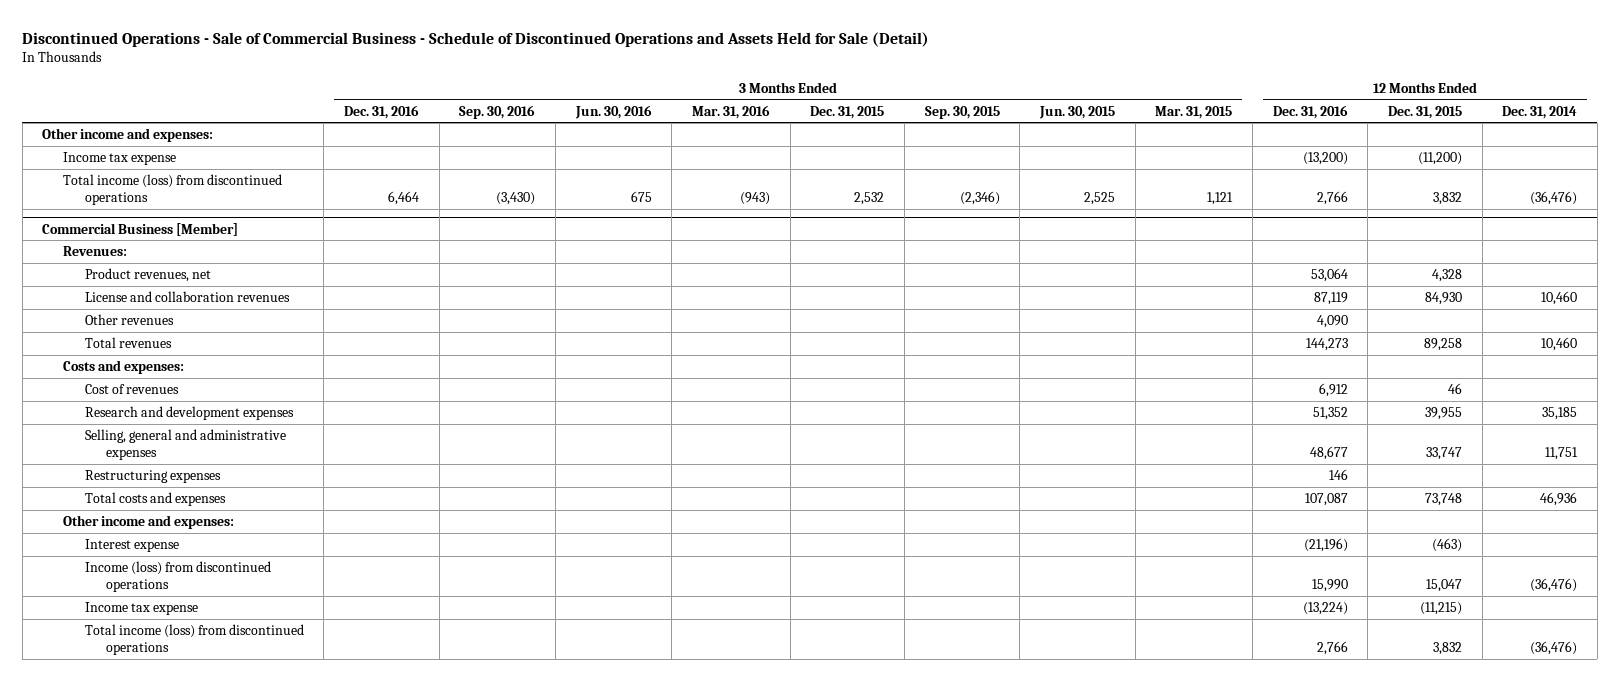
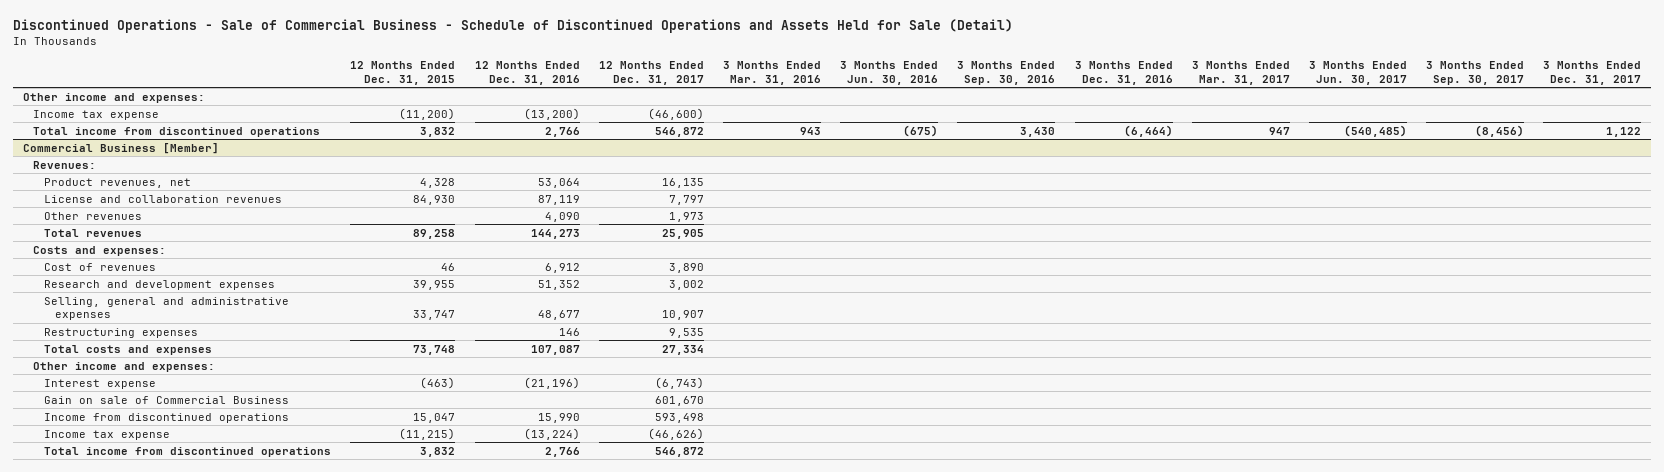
[810,105,885,119] Dec. 31, 2015 -> none
[924,105,1000,119] Sep. 30, 2015 -> none
[1039,105,1116,119] Jun. 30, 2015 -> none
[1155,105,1233,119] Mar. 31, 2015 -> none
[1502,105,1578,119] Dec. 31, 2014 -> none
none -> [598,61,704,85] 12 Months Ended Dec. 31, 2017
none -> [1191,61,1290,85] 3 Months Ended Mar. 31, 2017
none -> [1309,61,1408,85] 3 Months Ended Jun. 30, 2017
none -> [1426,61,1525,85] 3 Months Ended Sep. 30, 2017
none -> [1543,61,1642,85] 3 Months Ended Dec. 31, 2017
[63,174,283,205] Total income (loss) from discontinued operations -> [33,126,321,137] Total income from discontinued operations
[388,190,420,205] 6,464 -> [1123,124,1173,137] (6,464)
[496,191,536,205] (3,430) -> [1020,126,1056,137] 3,430
[630,190,652,202] 675 -> [903,124,939,137] (675)
[740,191,771,205] (943) -> [800,126,822,135] 943
none -> [44,395,290,404] Gain on sale of Commercial Business
[84,561,271,592] Income (loss) from discontinued operations -> [44,412,290,423] Income from discontinued operations
[84,624,304,655] Total income (loss) from discontinued operations -> [44,446,332,457] Total income from discontinued operations

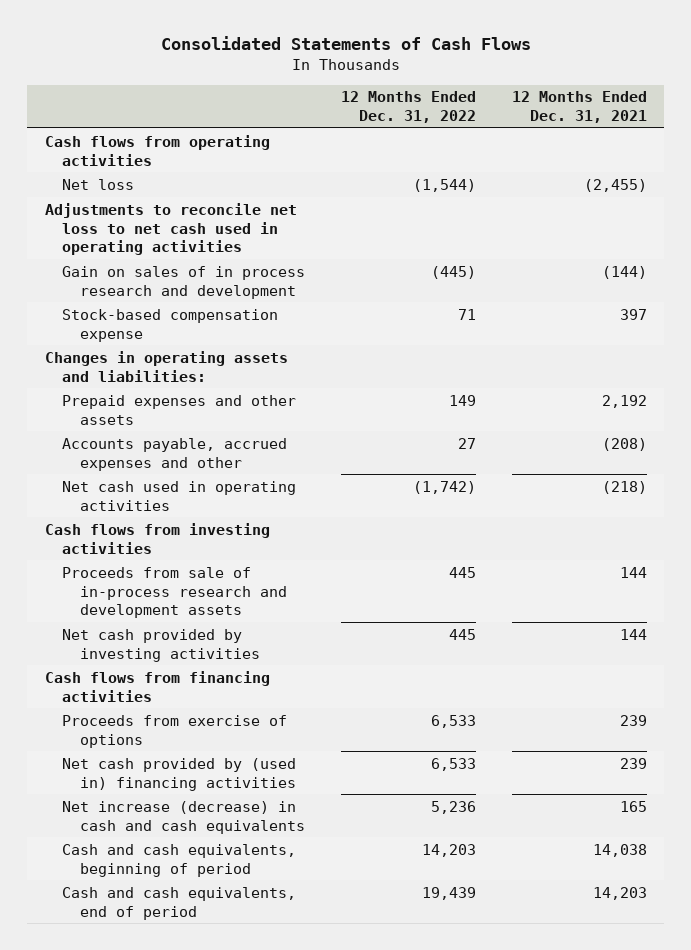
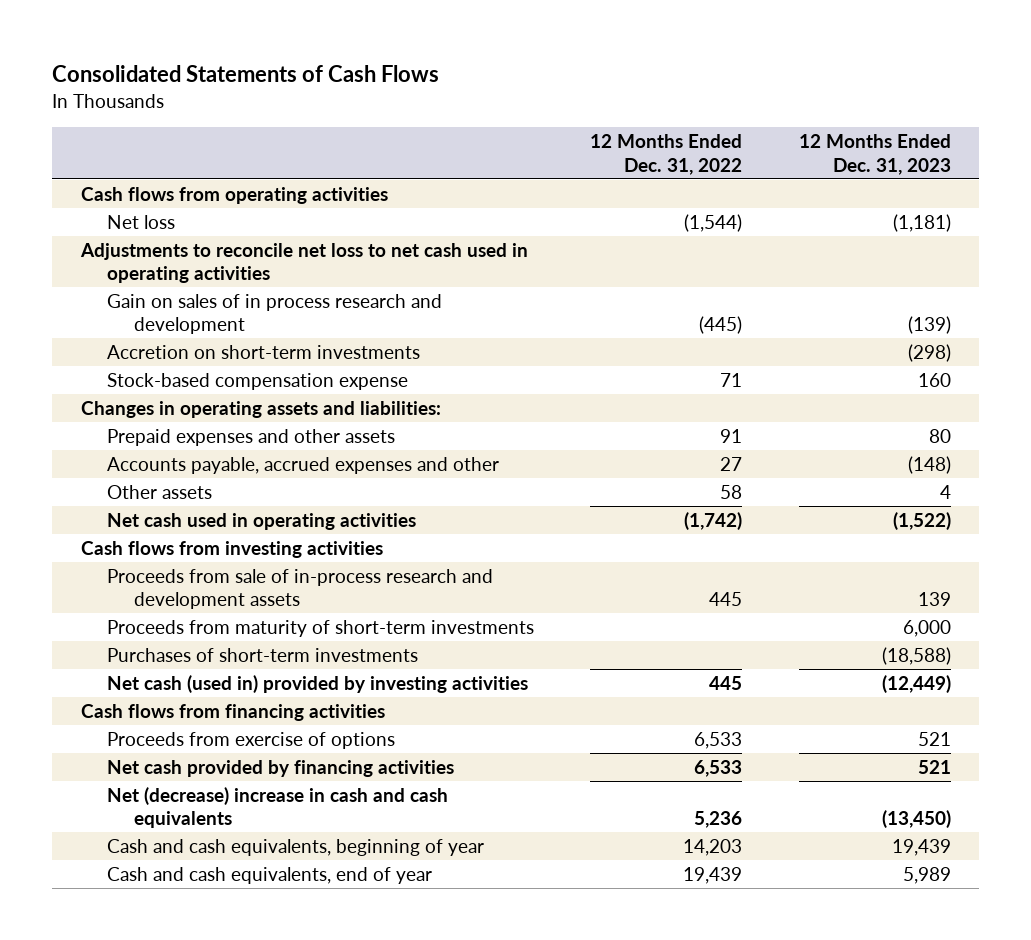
[511,91,647,124] 12 Months Ended Dec. 31, 2021 -> none
none -> [798,134,951,175] 12 Months Ended Dec. 31, 2023
none -> [107,345,421,360] Accretion on short-term investments
[448,394,476,406] 149 -> [720,429,743,444] 91
none -> [107,485,213,500] Other assets
none -> [107,620,535,638] Proceeds from maturity of short-term investments
none -> [107,648,419,663] Purchases of short-term investments
[62,628,260,662] Net cash provided by investing activities -> [107,675,529,694] Net cash (used in) provided by investing activities
[62,757,297,791] Net cash provided by (used in) financing activities -> [107,760,455,778] Net cash provided by financing activities
[62,800,305,834] Net increase (decrease) in cash and cash equivalents -> [107,787,449,829] Net (decrease) increase in cash and cash equivalents
[62,843,297,877] Cash and cash equivalents, beginning of period -> [107,839,485,857] Cash and cash equivalents, beginning of year
[62,886,297,920] Cash and cash equivalents, end of period -> [107,867,433,885] Cash and cash equivalents, end of year

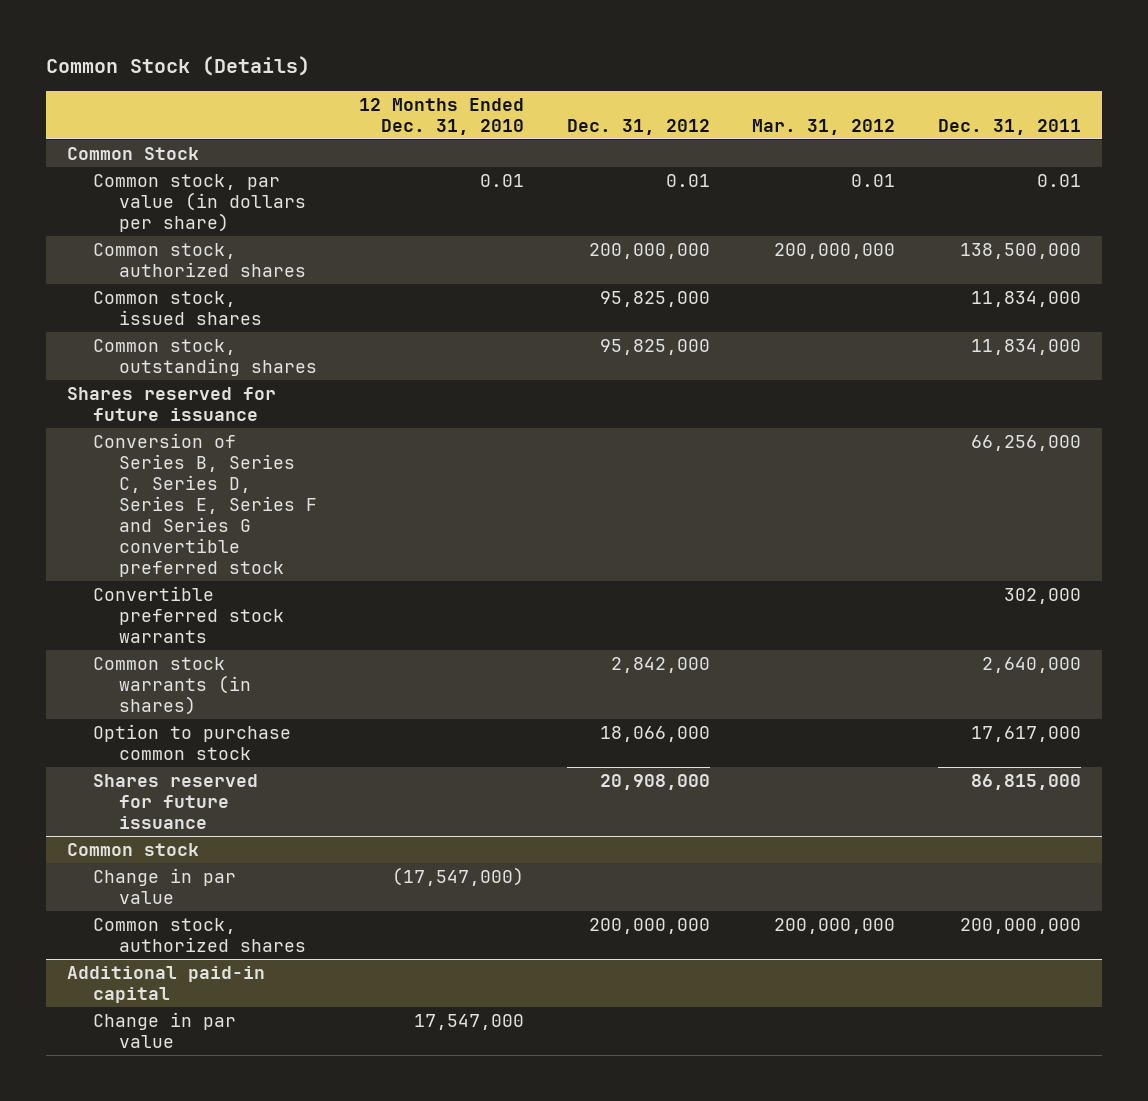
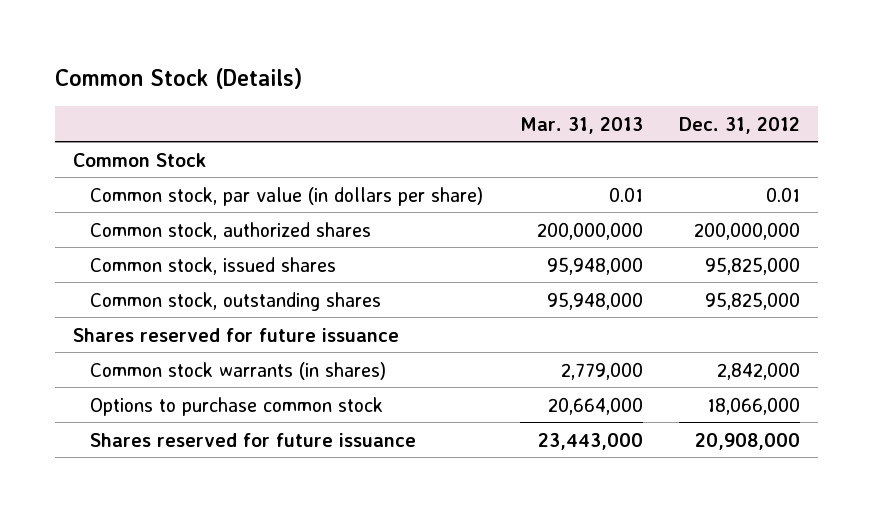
[359,97,525,135] 12 Months Ended Dec. 31, 2010 -> none
[752,118,896,135] Mar. 31, 2012 -> none
[937,118,1081,135] Dec. 31, 2011 -> none
none -> [519,116,643,134] Mar. 31, 2013
[93,432,317,577] Conversion of Series B, Series C, Series D, Series E, Series F and Series G convertible preferred stock -> none
[93,585,284,643] Convertible preferred stock warrants -> none
[93,723,292,760] Option to purchase common stock -> [90,396,384,416] Options to purchase common stock
[67,842,200,856] Common stock -> none
[93,867,237,904] Change in par value -> none
[93,917,306,952] Common stock, authorized shares -> none
[67,965,266,1003] Additional paid-in capital -> none
[93,1011,237,1048] Change in par value -> none

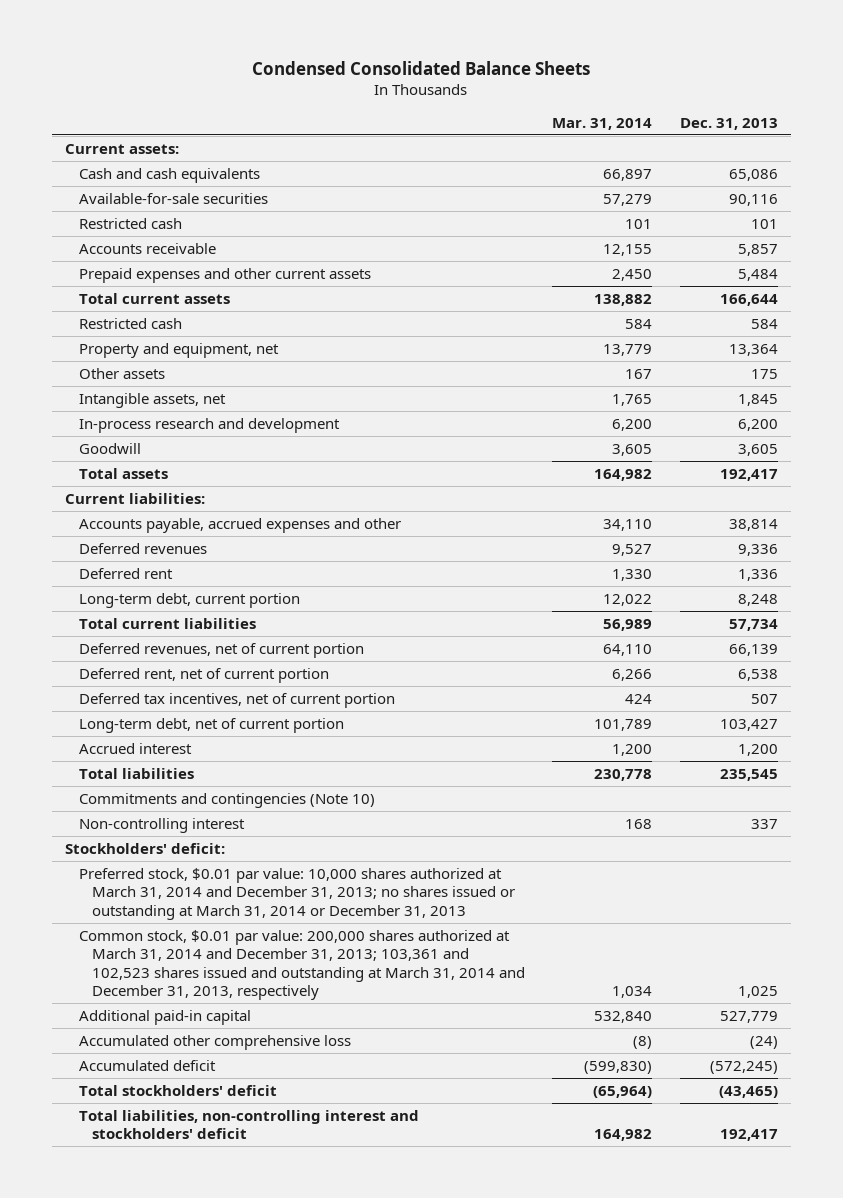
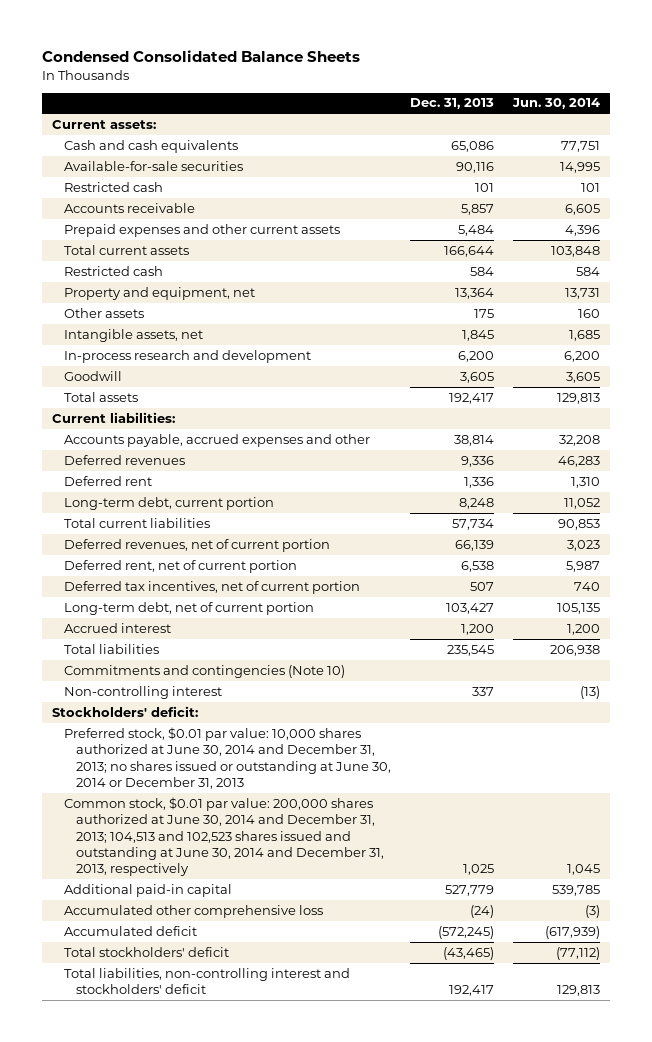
[552,117,653,130] Mar. 31, 2014 -> none
none -> [512,98,601,110] Jun. 30, 2014
[78,867,516,920] Preferred stock, $0.01 par value: 10,000 shares authorized at March 31, 2014 and December 31, 2013; no shares issued or outstanding at March 31, 2014 or December 31, 2013 -> [63,726,391,789] Preferred stock, $0.01 par value: 10,000 shares authorized at June 30, 2014 and December 31, 2013; no shares issued or outstanding at June 30, 2014 or December 31, 2013
[78,929,526,1001] Common stock, $0.01 par value: 200,000 shares authorized at March 31, 2014 and December 31, 2013; 103,361 and 102,523 shares issued and outstanding at March 31, 2014 and December 31, 2013, respectively -> [63,796,384,877] Common stock, $0.01 par value: 200,000 shares authorized at June 30, 2014 and December 31, 2013; 104,513 and 102,523 shares issued and outstanding at June 30, 2014 and December 31, 2013, respectively

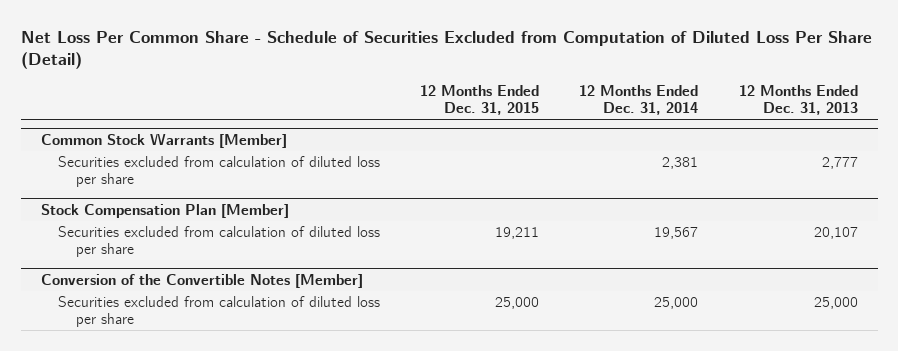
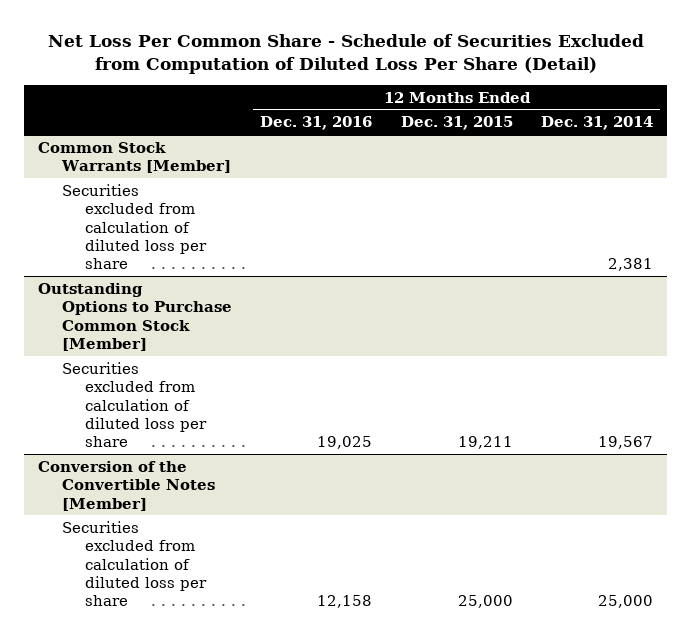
[738,85,858,115] 12 Months Ended Dec. 31, 2013 -> none
none -> [260,116,373,131] Dec. 31, 2016
[40,203,289,218] Stock Compensation Plan [Member] -> [38,282,232,352] Outstanding Options to Purchase Common Stock [Member]

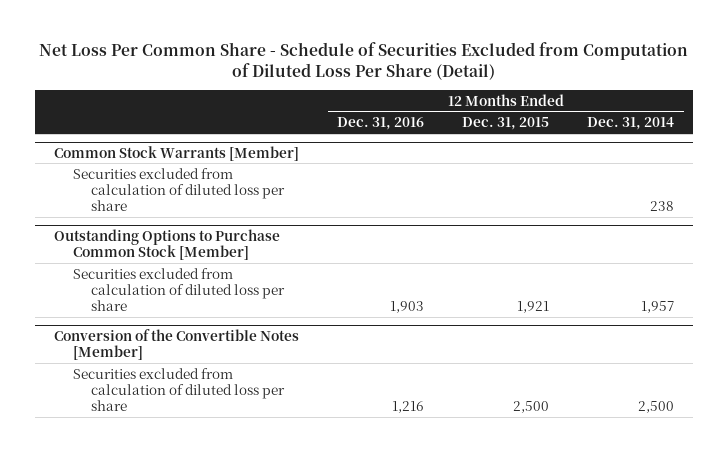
[608,258,654,272] 2,381 -> [650,201,675,212] 238
[317,436,373,450] 19,025 -> [390,301,425,314] 1,903
[457,436,513,450] 19,211 -> [517,301,550,314] 1,921
[598,436,654,450] 19,567 -> [641,301,675,314] 1,957
[317,595,373,609] 12,158 -> [392,401,425,414] 1,216
[457,595,513,609] 25,000 -> [513,401,550,414] 2,500
[598,595,654,609] 25,000 -> [638,401,675,414] 2,500

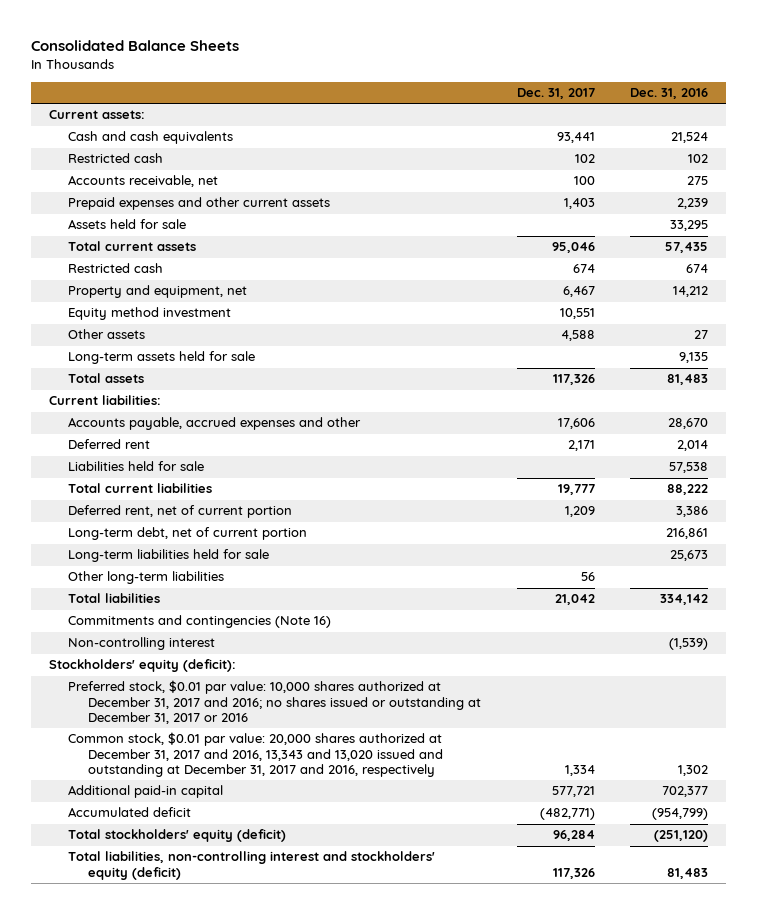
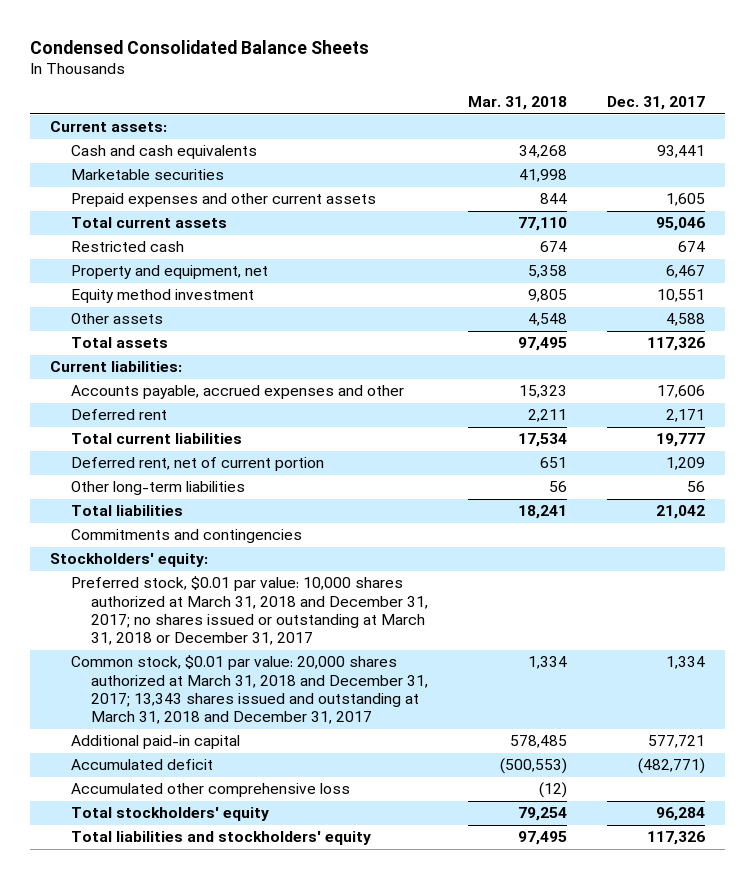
[30,40,239,52] Consolidated Balance Sheets -> [29,39,369,54] Condensed Consolidated Balance Sheets
[630,88,709,100] Dec. 31, 2016 -> none
none -> [468,96,568,111] Mar. 31, 2018
[68,153,164,164] Restricted cash -> none
[68,175,219,188] Accounts receivable, net -> none
[68,219,187,230] Assets held for sale -> none
none -> [70,169,224,181] Marketable securities
[563,198,595,210] 1,403 -> [666,193,706,207] 1,605
[68,351,256,365] Long-term assets held for sale -> none
[68,461,205,472] Liabilities held for sale -> none
[68,527,308,541] Long-term debt, net of current portion -> none
[68,549,270,563] Long-term liabilities held for sale -> none
[68,637,216,651] Non-controlling interest -> none
[68,615,332,629] Commitments and contingencies (Note 16) -> [70,529,302,544] Commitments and contingencies
[48,659,236,673] Stockholders' equity (deficit): -> [49,553,208,568] Stockholders' equity:
[68,680,481,725] Preferred stock, $0.01 par value: 10,000 shares authorized at December 31, 2017 and 2016; no shares issued or outstanding at December 31, 2017 or 2016 -> [70,576,429,646] Preferred stock, $0.01 par value: 10,000 shares authorized at March 31, 2018 and December 31, 2017; no shares issued or outstanding at March 31, 2018 or December 31, 2017
[68,732,443,778] Common stock, $0.01 par value: 20,000 shares authorized at December 31, 2017 and 2016, 13,343 and 13,020 issued and outstanding at December 31, 2017 and 2016, respectively -> [70,655,429,725] Common stock, $0.01 par value: 20,000 shares authorized at March 31, 2018 and December 31, 2017; 13,343 shares issued and outstanding at March 31, 2018 and December 31, 2017
none -> [70,783,350,798] Accumulated other comprehensive loss
[68,829,287,843] Total stockholders' equity (deficit) -> [70,807,269,822] Total stockholders' equity
[68,851,436,880] Total liabilities, non-controlling interest and stockholders' equity (deficit) -> [70,831,371,846] Total liabilities and stockholders' equity

